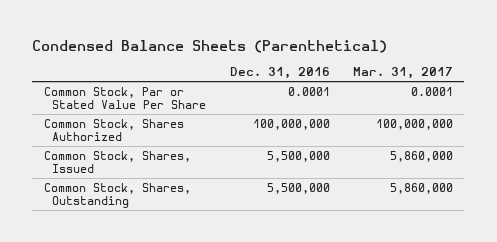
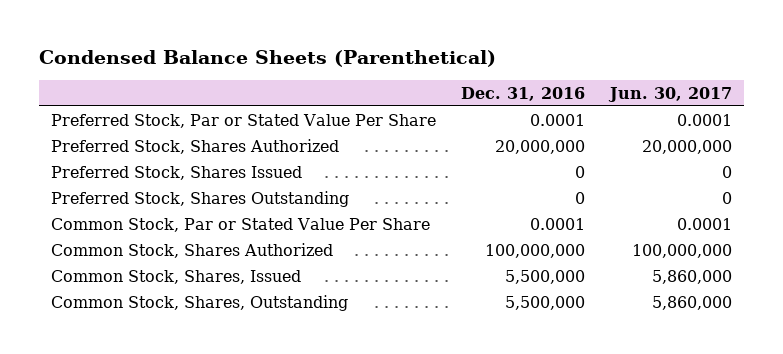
[352,67,453,80] Mar. 31, 2017 -> none
none -> [607,86,732,102] Jun. 30, 2017
none -> [51,113,437,128] Preferred Stock, Par or Stated Value Per Share
none -> [51,138,340,154] Preferred Stock, Shares Authorized
none -> [51,165,303,180] Preferred Stock, Shares Issued
none -> [51,190,350,207] Preferred Stock, Shares Outstanding

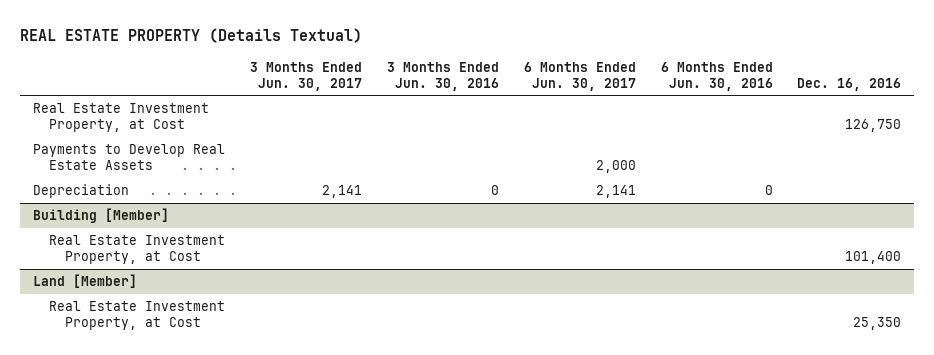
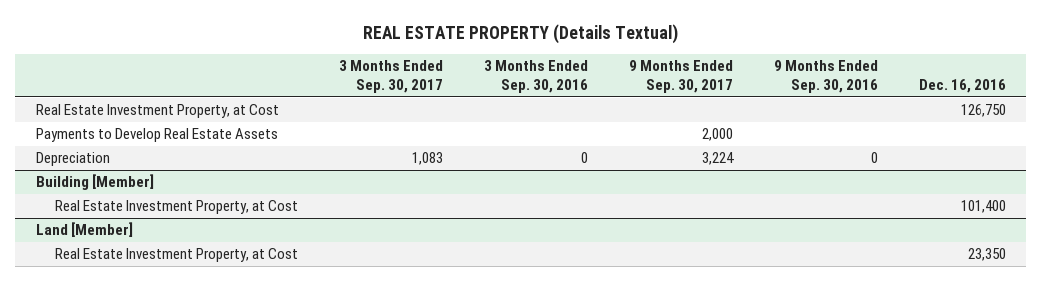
[249,61,362,91] 3 Months Ended Jun. 30, 2017 -> none
[386,61,499,91] 3 Months Ended Jun. 30, 2016 -> none
[523,61,636,91] 6 Months Ended Jun. 30, 2017 -> none
[660,61,773,91] 6 Months Ended Jun. 30, 2016 -> none
none -> [338,60,443,94] 3 Months Ended Sep. 30, 2017
none -> [483,60,588,94] 3 Months Ended Sep. 30, 2016
none -> [628,60,733,94] 9 Months Ended Sep. 30, 2017
none -> [773,60,878,94] 9 Months Ended Sep. 30, 2016
[853,317,902,331] 25,350 -> [967,248,1006,262] 23,350

